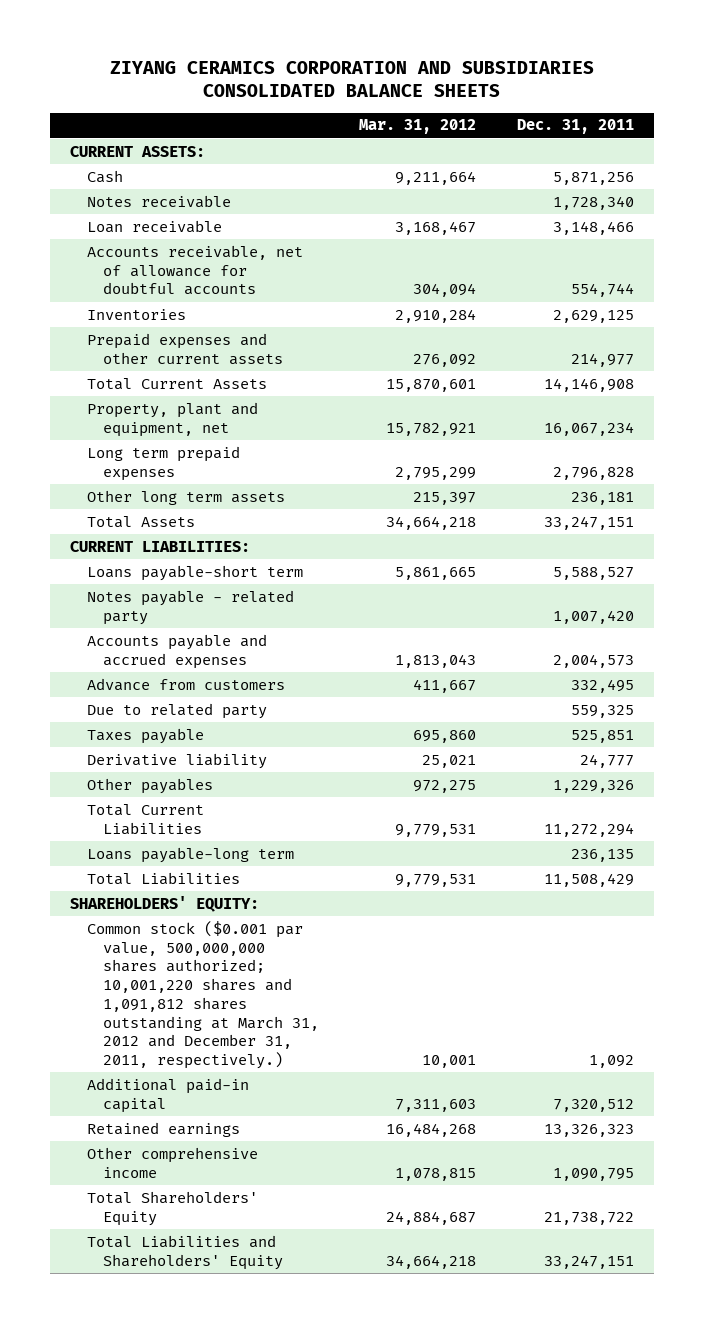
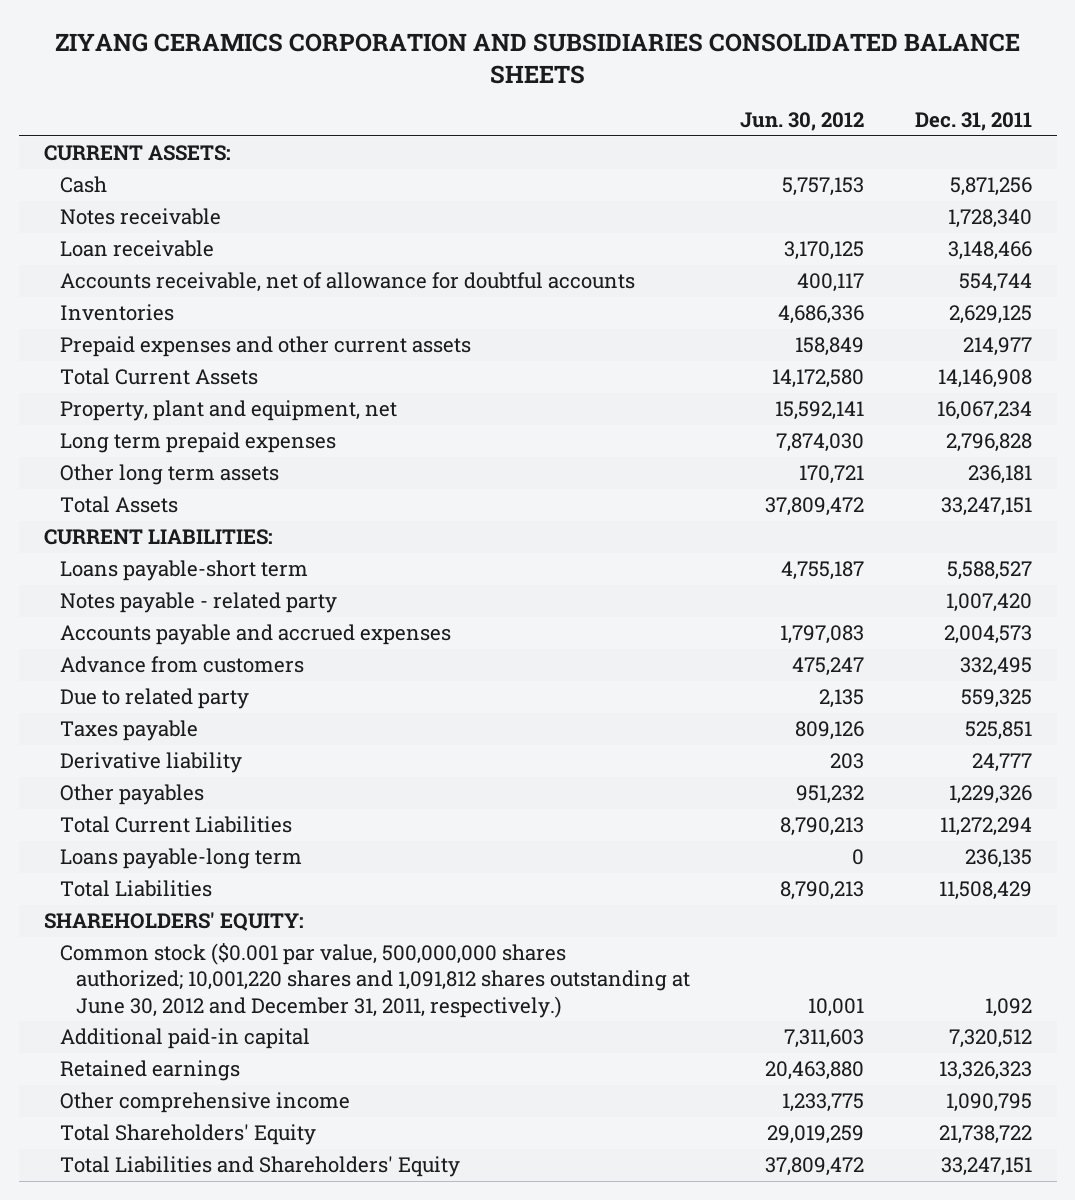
[359,119,477,135] Mar. 31, 2012 -> none
none -> [740,112,865,132] Jun. 30, 2012
[86,920,319,1070] Common stock ($0.001 par value, 500,000,000 shares authorized; 10,001,220 shares and 1,091,812 shares outstanding at March 31, 2012 and December 31, 2011, respectively.) -> [59,943,690,1018] Common stock ($0.001 par value, 500,000,000 shares authorized; 10,001,220 shares and 1,091,812 shares outstanding at June 30, 2012 and December 31, 2011, respectively.)

